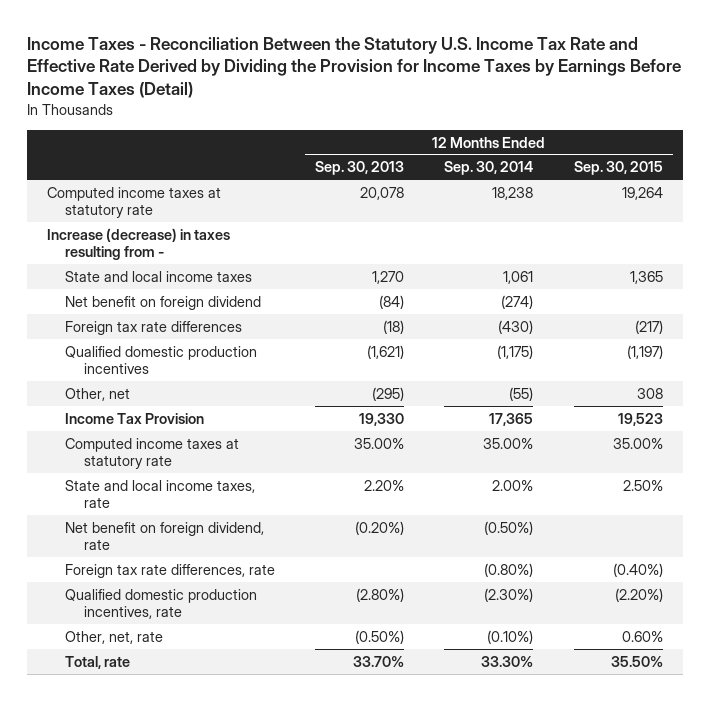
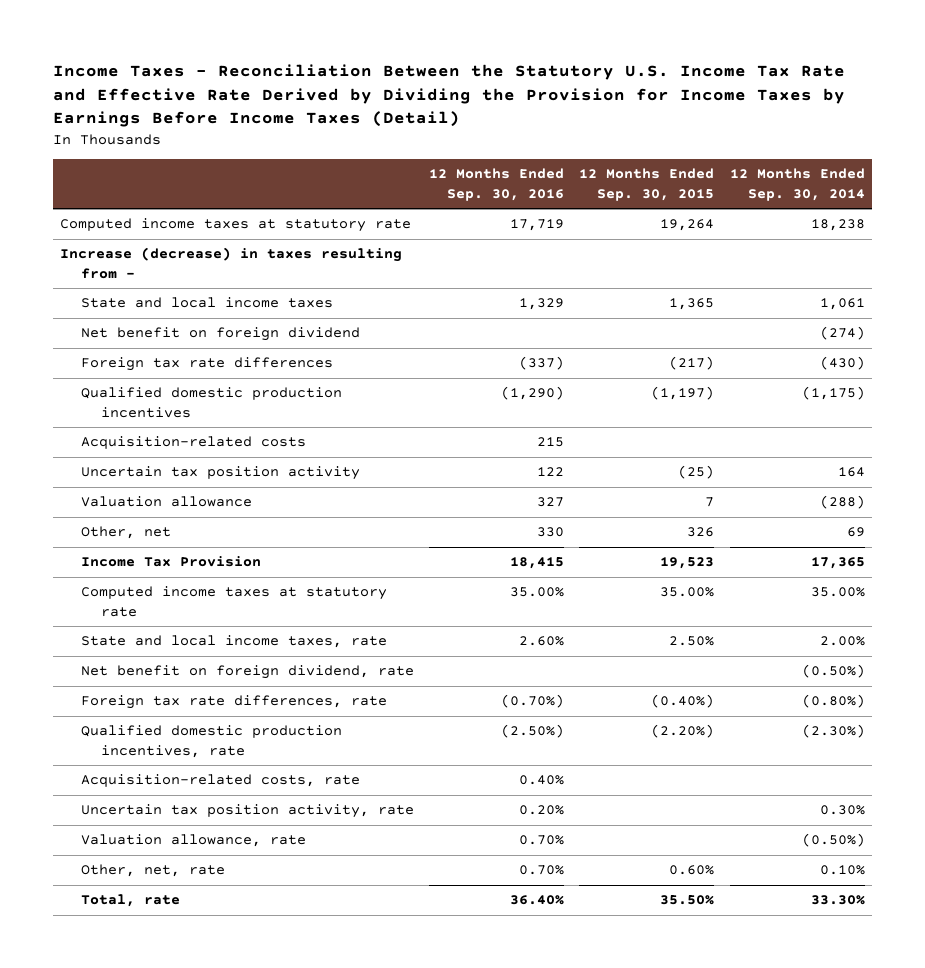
[315,161,405,176] Sep. 30, 2013 -> none
none -> [428,168,564,201] 12 Months Ended Sep. 30, 2016
none -> [80,436,306,450] Acquisition-related costs
none -> [80,466,360,481] Uncertain tax position activity
none -> [80,496,252,508] Valuation allowance
[509,386,534,401] (55) -> [846,527,865,538] 69
[636,387,663,399] 308 -> [687,527,715,538] 326
none -> [80,774,360,788] Acquisition-related costs, rate
none -> [80,804,414,819] Uncertain tax position activity, rate
none -> [80,834,306,848] Valuation allowance, rate
[487,629,534,644] (0.10%) -> [819,865,865,876] 0.10%

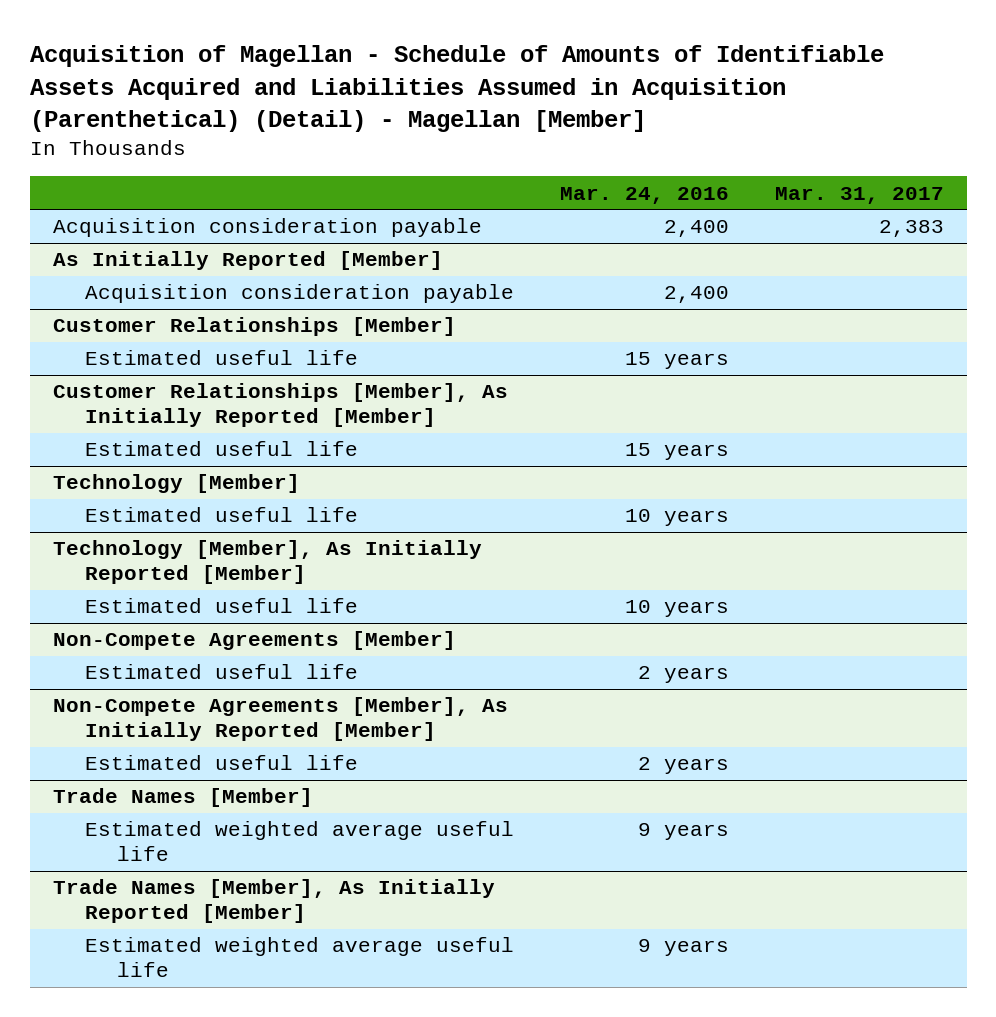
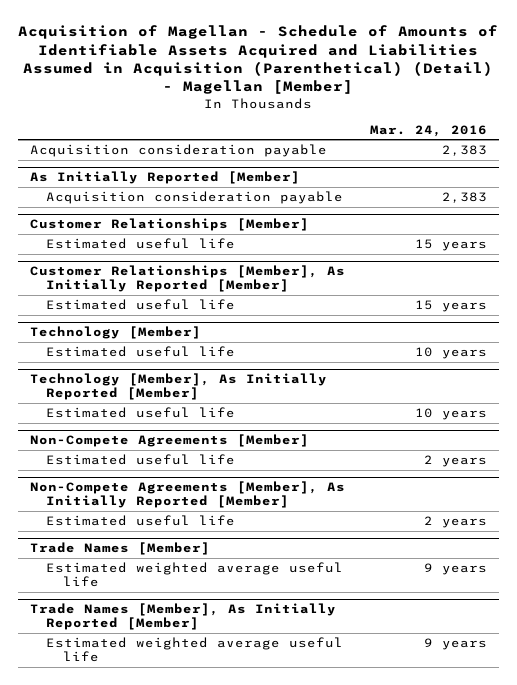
[774,186,944,204] Mar. 31, 2017 -> none
[663,220,729,238] 2,400 -> [441,145,487,157] 2,383
[663,286,729,304] 2,400 -> [441,192,487,204] 2,383

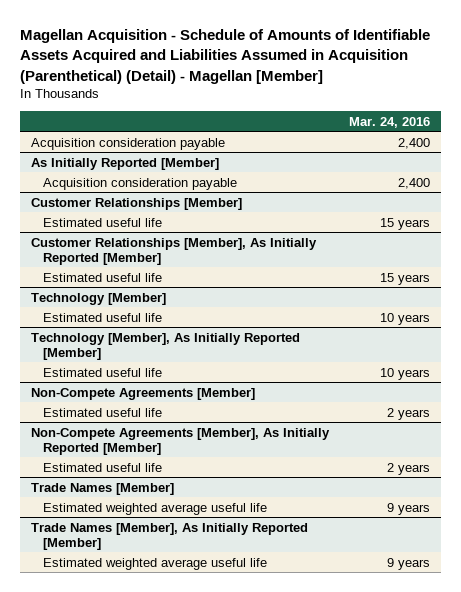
[18,25,499,95] Acquisition of Magellan - Schedule of Amounts of Identifiable Assets Acquired and Liabilities Assumed in Acquisition (Parenthetical) (Detail) - Magellan [Member] -> [20,29,431,84] Magellan Acquisition - Schedule of Amounts of Identifiable Assets Acquired and Liabilities Assumed in Acquisition (Parenthetical) (Detail) - Magellan [Member]
[441,145,487,157] 2,383 -> [398,137,431,149] 2,400
[441,192,487,204] 2,383 -> [398,177,431,189] 2,400

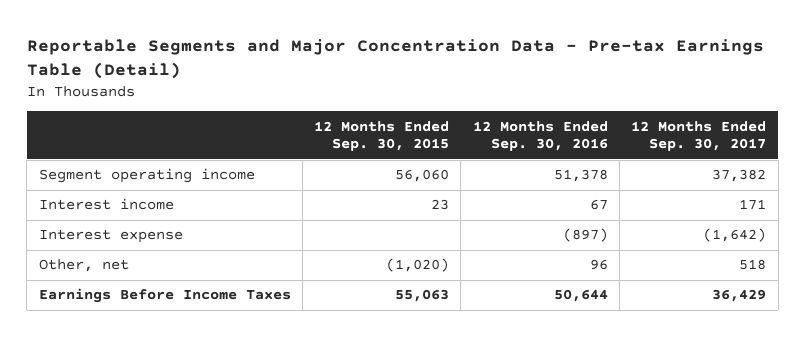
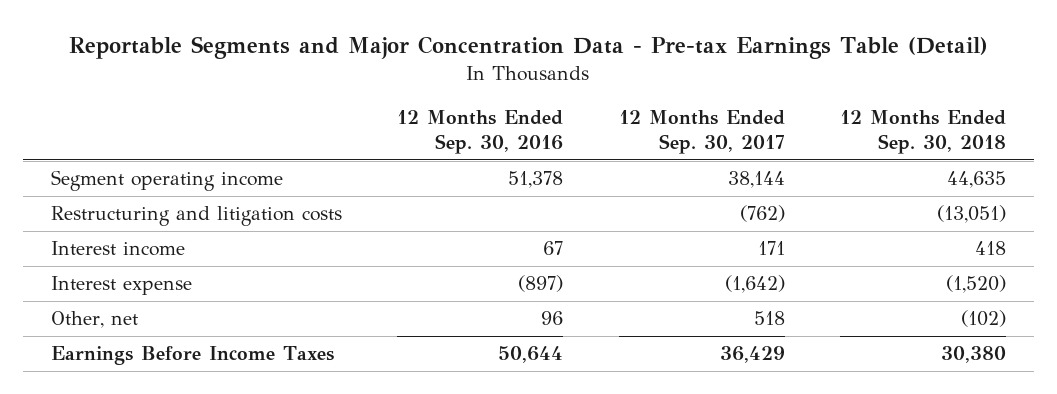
[314,120,450,152] 12 Months Ended Sep. 30, 2015 -> none
none -> [839,109,1006,154] 12 Months Ended Sep. 30, 2018
[712,169,767,183] 37,382 -> [727,171,785,189] 38,144
none -> [50,206,342,227] Restructuring and litigation costs

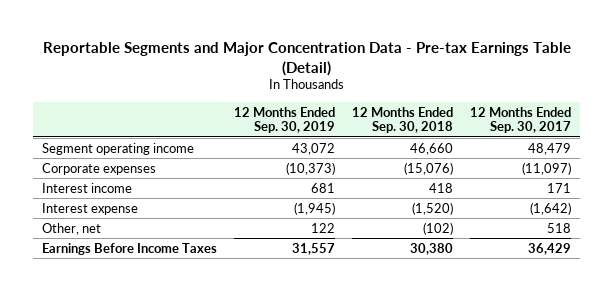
[397,109,564,154] 12 Months Ended Sep. 30, 2016 -> none
none -> [234,106,336,134] 12 Months Ended Sep. 30, 2019
[50,206,342,227] Restructuring and litigation costs -> none
[727,171,785,189] 38,144 -> [528,142,572,155] 48,479
[946,171,1006,189] 44,635 -> [410,142,454,155] 46,660
none -> [42,162,157,175] Corporate expenses

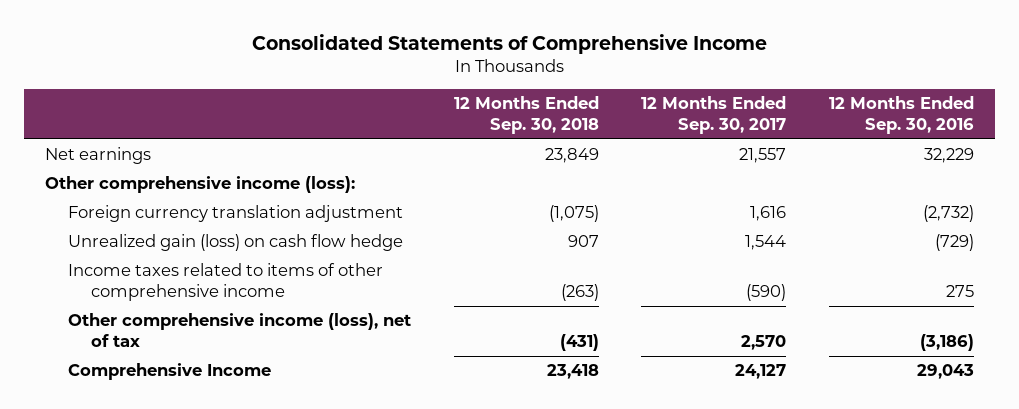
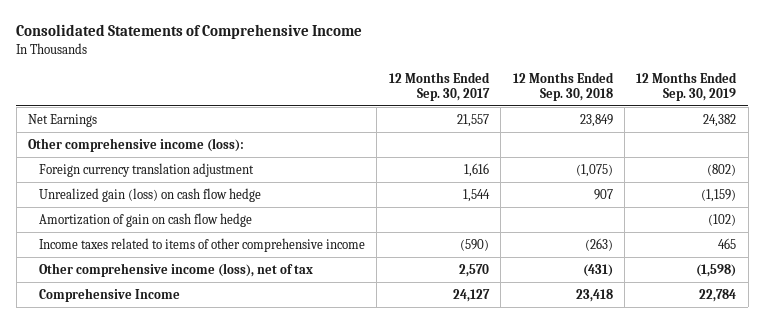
[829,96,975,134] 12 Months Ended Sep. 30, 2016 -> none
none -> [636,72,738,101] 12 Months Ended Sep. 30, 2019
[45,147,152,165] Net earnings -> [28,113,98,127] Net Earnings
none -> [38,212,252,227] Amortization of gain on cash flow hedge

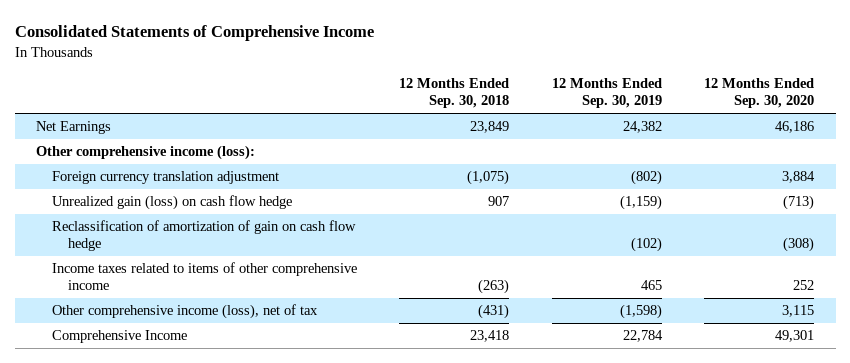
[388,72,490,101] 12 Months Ended Sep. 30, 2017 -> none
none -> [704,78,815,109] 12 Months Ended Sep. 30, 2020
[38,212,252,227] Amortization of gain on cash flow hedge -> [51,220,356,252] Reclassification of amortization of gain on cash flow hedge

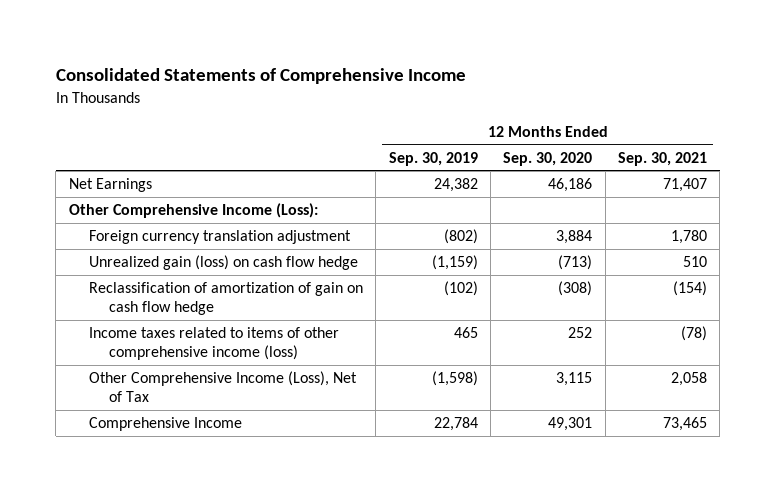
[399,78,510,109] 12 Months Ended Sep. 30, 2018 -> none
none -> [617,151,707,166] Sep. 30, 2021
[36,145,256,161] Other comprehensive income (loss): -> [68,203,318,219] Other Comprehensive Income (Loss):
[51,262,357,291] Income taxes related to items of other comprehensive income -> [88,327,339,361] Income taxes related to items of other comprehensive income (loss)
[51,304,318,320] Other comprehensive income (loss), net of tax -> [88,371,357,403] Other Comprehensive Income (Loss), Net of Tax

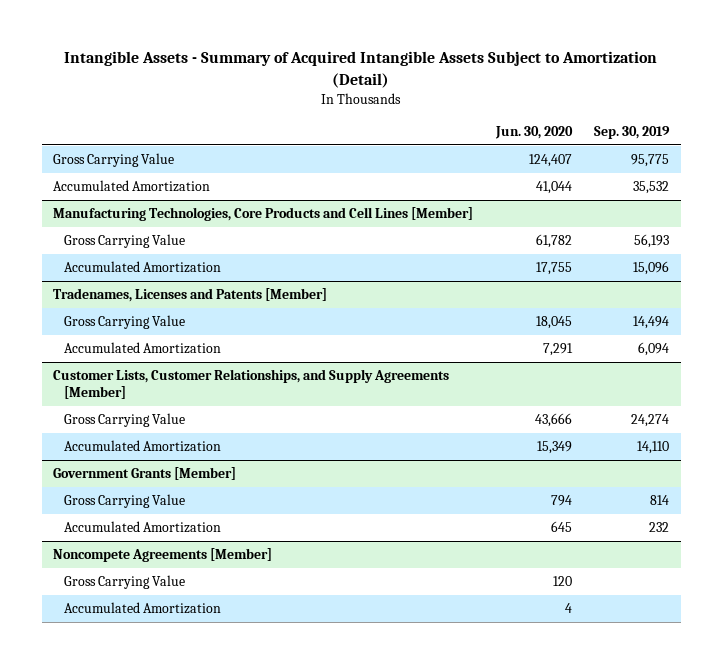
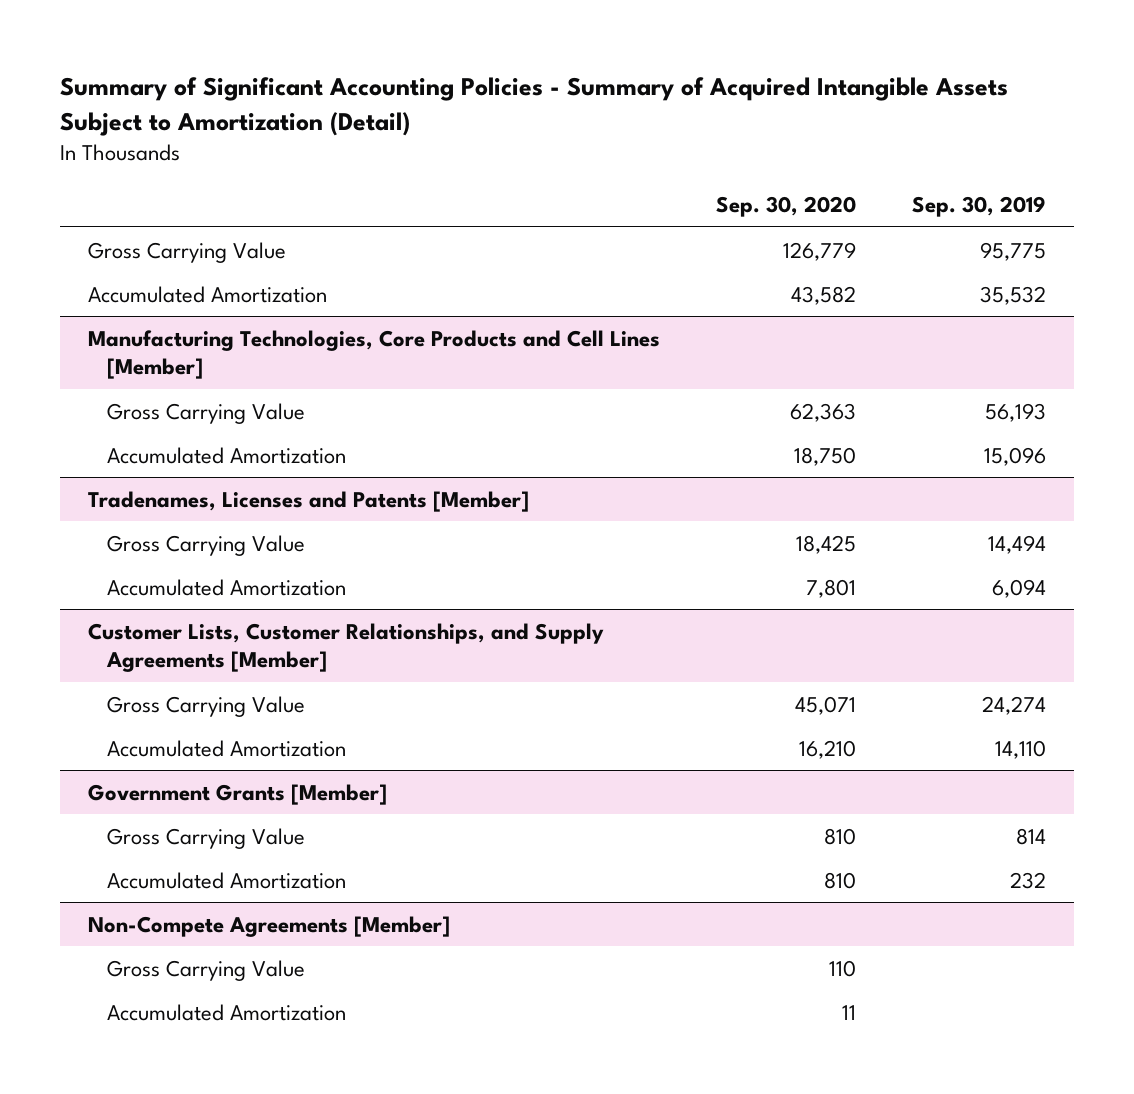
[64,51,658,88] Intangible Assets - Summary of Acquired Intangible Assets Subject to Amortization (Detail) -> [60,76,1009,136] Summary of Significant Accounting Policies - Summary of Acquired Intangible Assets Subject to Amortization (Detail)
[494,126,573,140] Jun. 30, 2020 -> none
none -> [716,195,857,217] Sep. 30, 2020
[53,548,273,563] Noncompete Agreements [Member] -> [88,915,451,937] Non-Compete Agreements [Member]

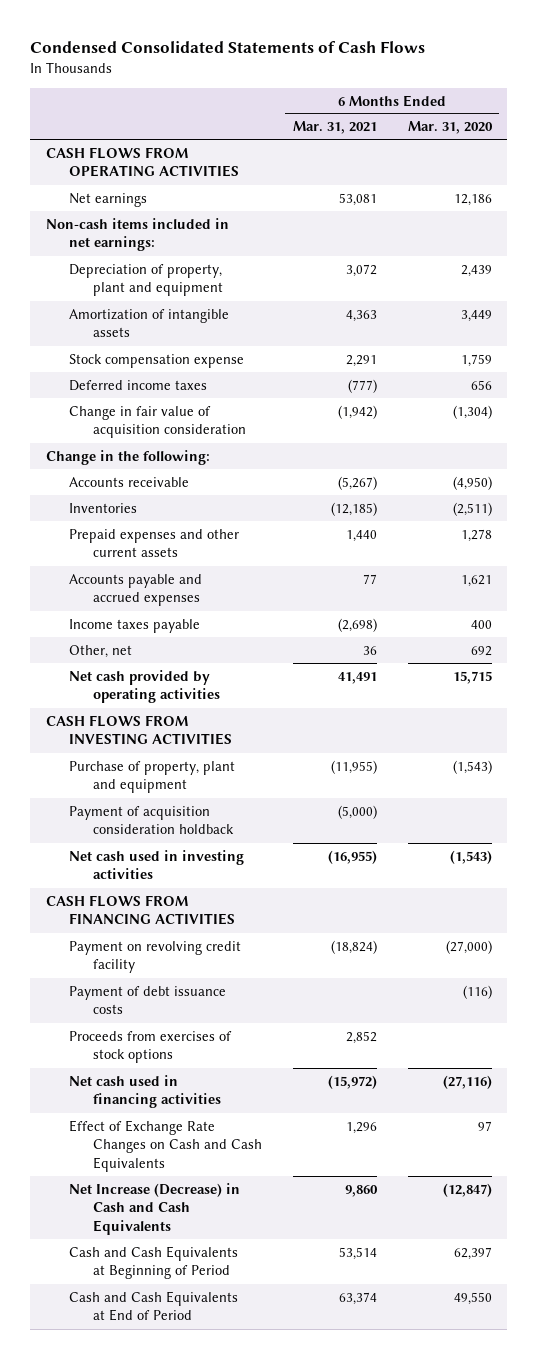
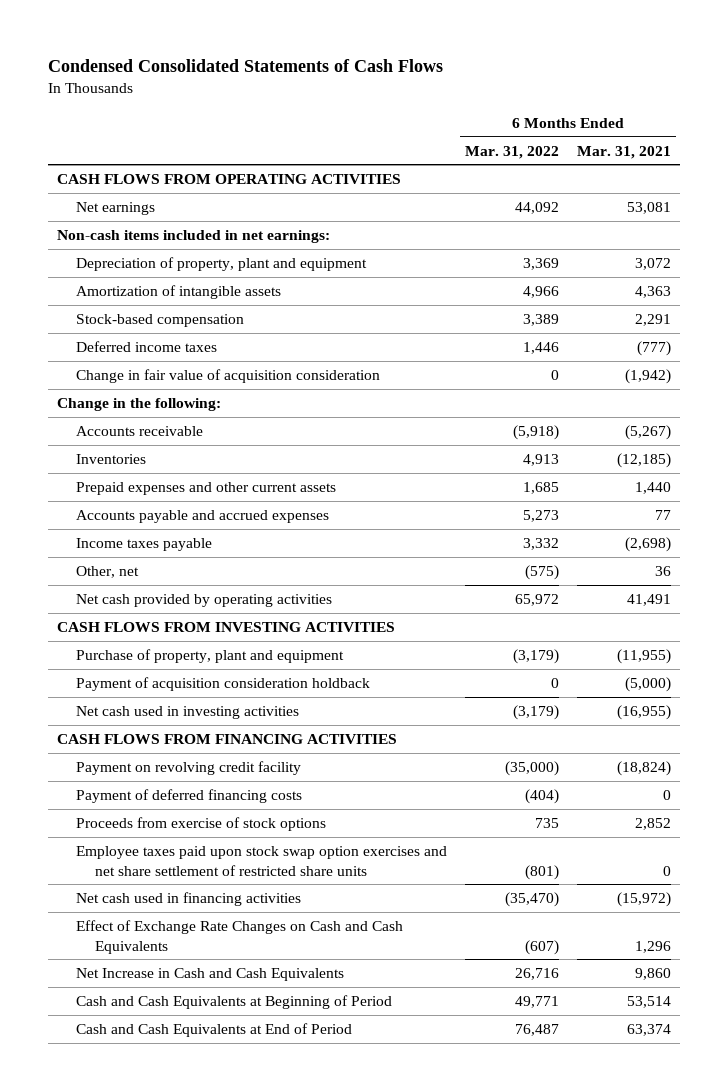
[407,121,493,135] Mar. 31, 2020 -> none
none -> [464,145,559,159] Mar. 31, 2022
[69,353,245,368] Stock compensation expense -> [75,314,244,328] Stock-based compensation
[69,985,227,1015] Payment of debt issuance costs -> none
none -> [75,789,302,804] Payment of deferred financing costs
[69,1030,233,1064] Proceeds from exercises of stock options -> [75,817,326,832] Proceeds from exercise of stock options
none -> [75,846,447,876] Employee taxes paid upon stock swap option exercises and net share settlement of restricted share units
[69,1182,241,1236] Net Increase (Decrease) in Cash and Cash Equivalents -> [75,968,344,982] Net Increase in Cash and Cash Equivalents

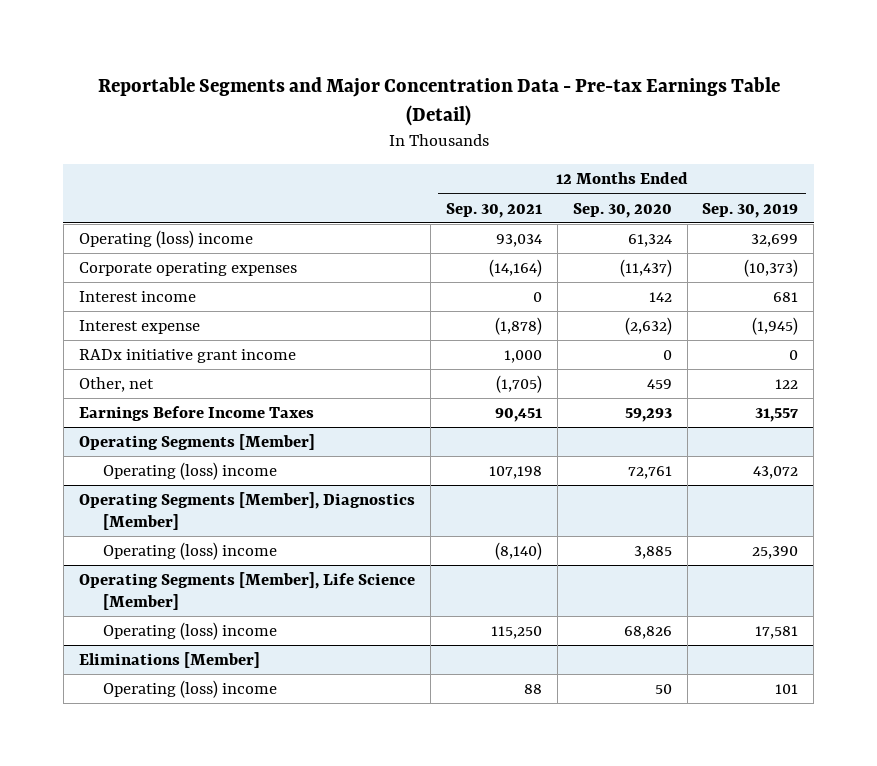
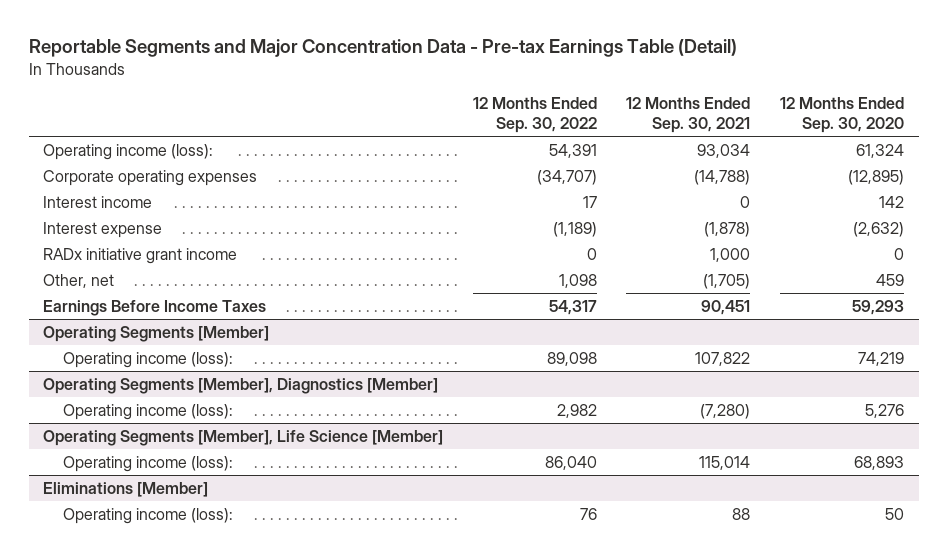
[702,202,799,218] Sep. 30, 2019 -> none
none -> [472,97,597,134] 12 Months Ended Sep. 30, 2022
[78,229,253,248] Operating (loss) income -> [43,143,214,160] Operating income (loss):
[488,258,542,277] (14,164) -> [694,169,751,185] (14,788)
[619,258,672,277] (11,437) -> [847,169,904,185] (12,895)
[102,461,277,480] Operating (loss) income -> [62,351,233,368] Operating income (loss):
[488,465,542,479] 107,198 -> [695,351,751,366] 107,822
[627,465,672,479] 72,761 -> [857,351,904,366] 74,219
[102,541,277,560] Operating (loss) income -> [62,403,233,420] Operating income (loss):
[494,541,542,560] (8,140) -> [700,403,751,419] (7,280)
[633,545,672,559] 3,885 -> [864,403,904,418] 5,276
[102,621,277,640] Operating (loss) income -> [62,455,233,472] Operating income (loss):
[490,625,542,639] 115,250 -> [699,455,751,470] 115,014
[623,625,672,639] 68,826 -> [853,455,904,470] 68,893
[102,679,277,698] Operating (loss) income -> [62,507,233,524] Operating income (loss):

